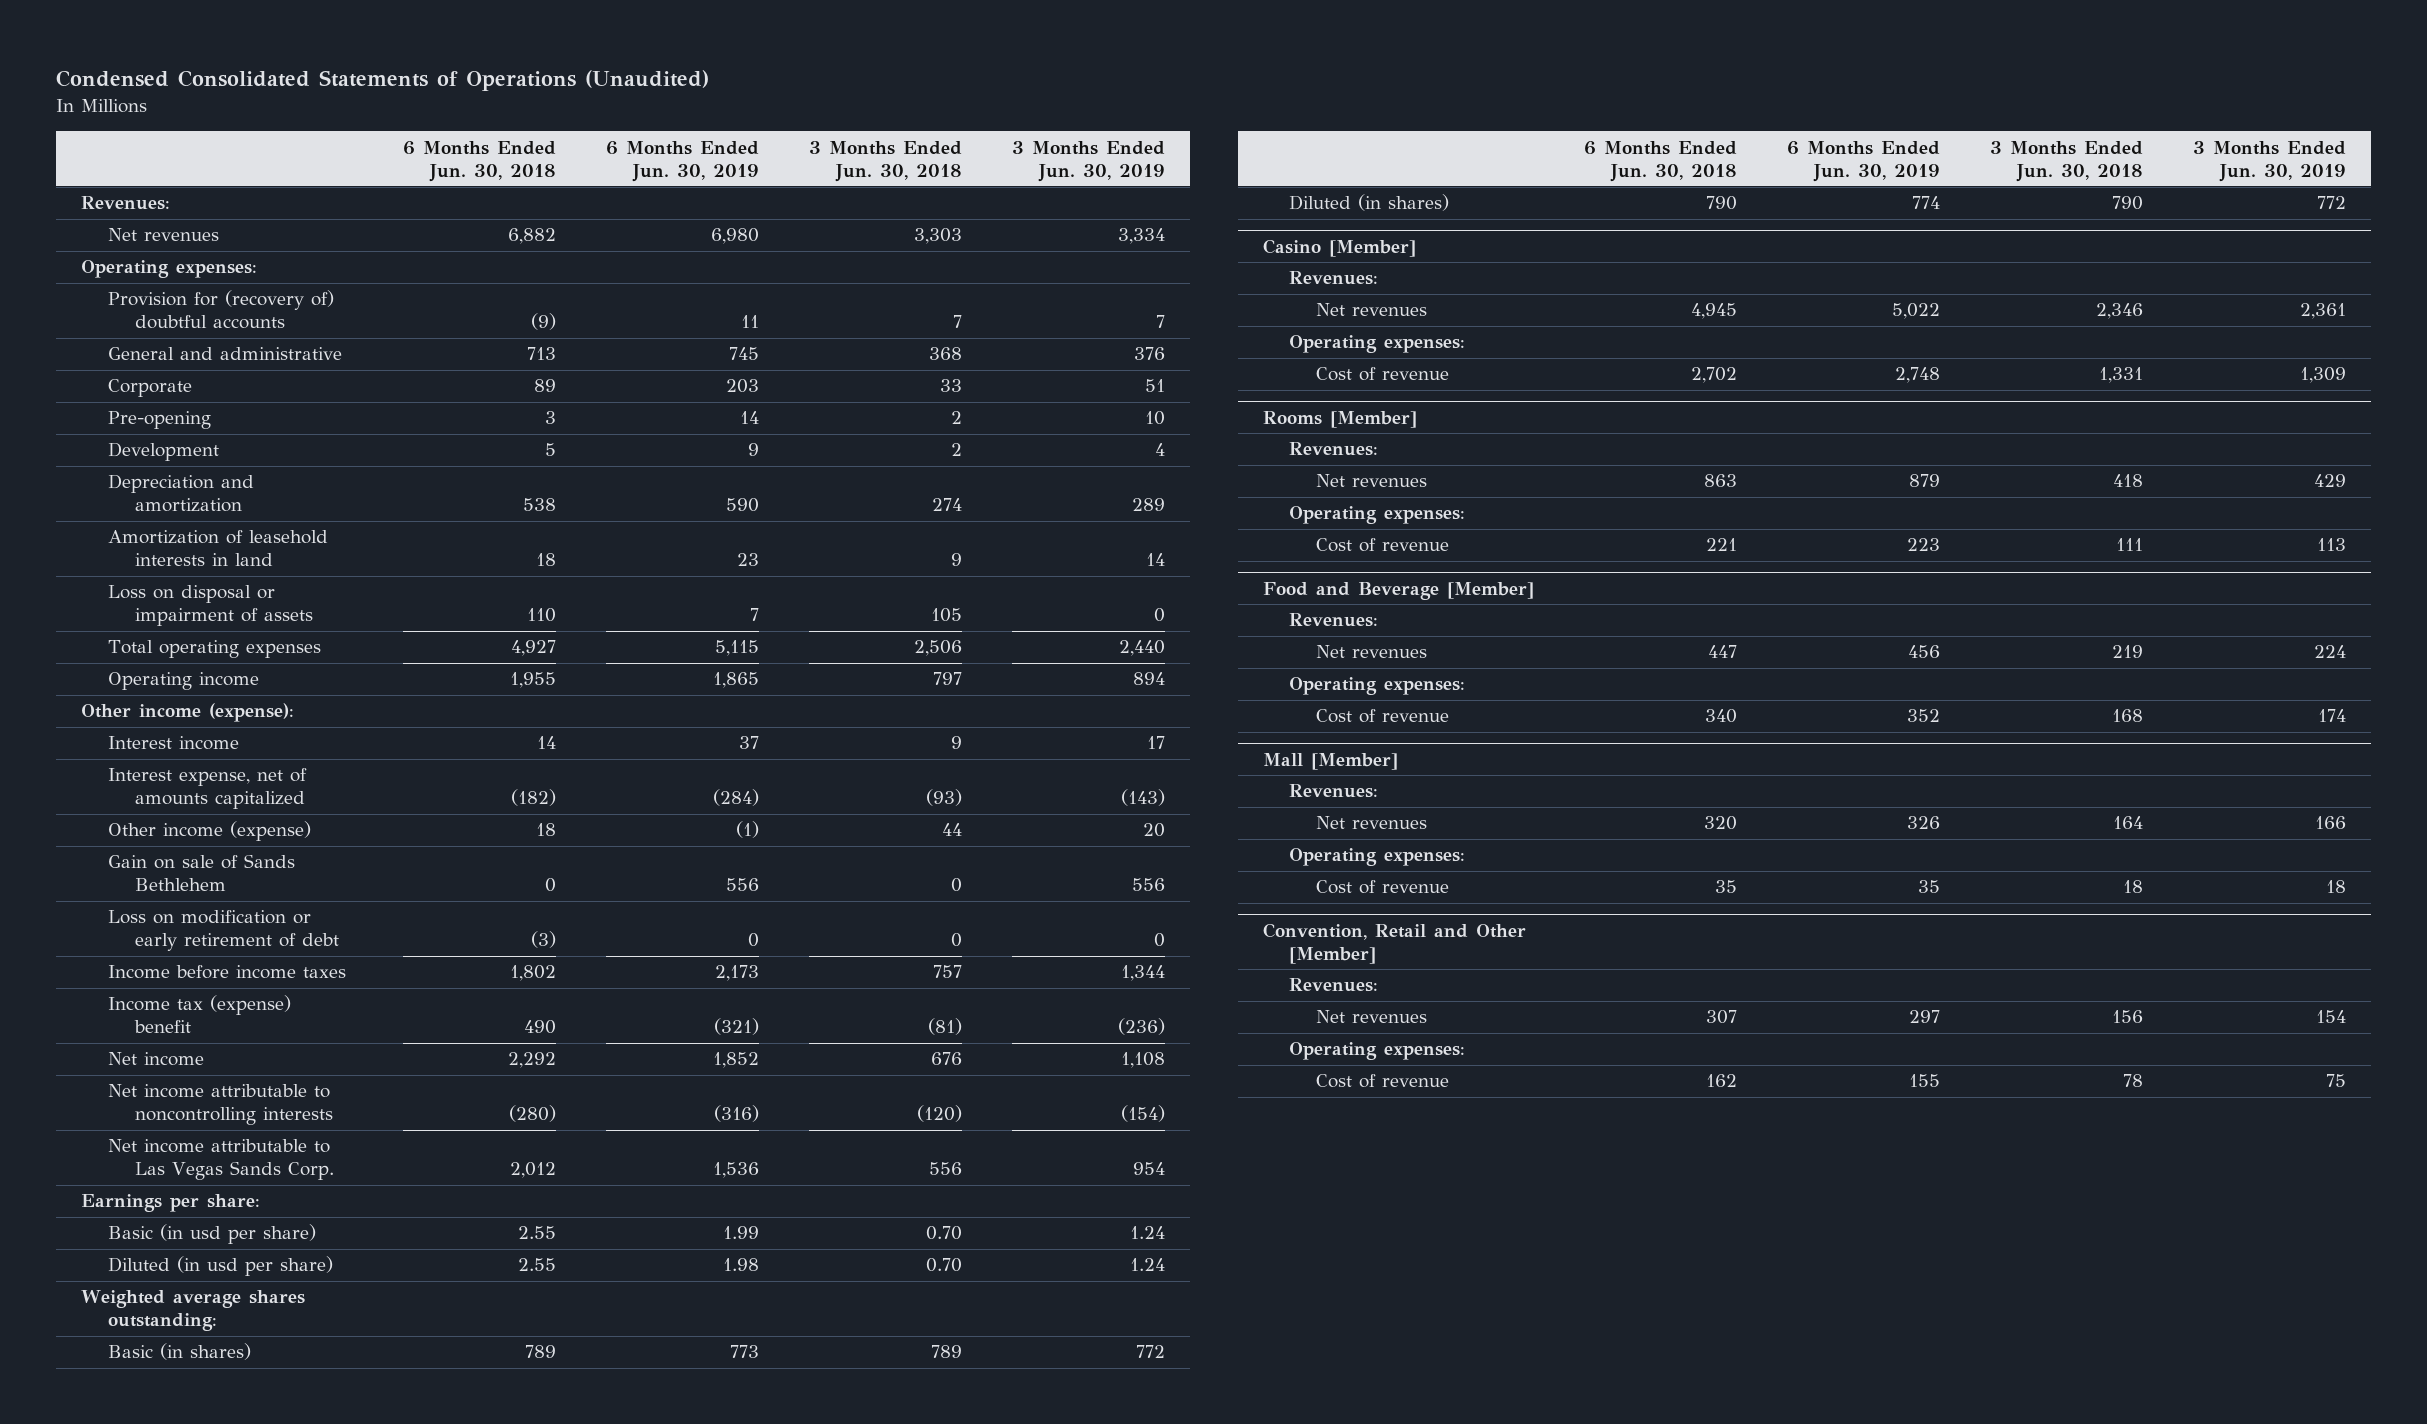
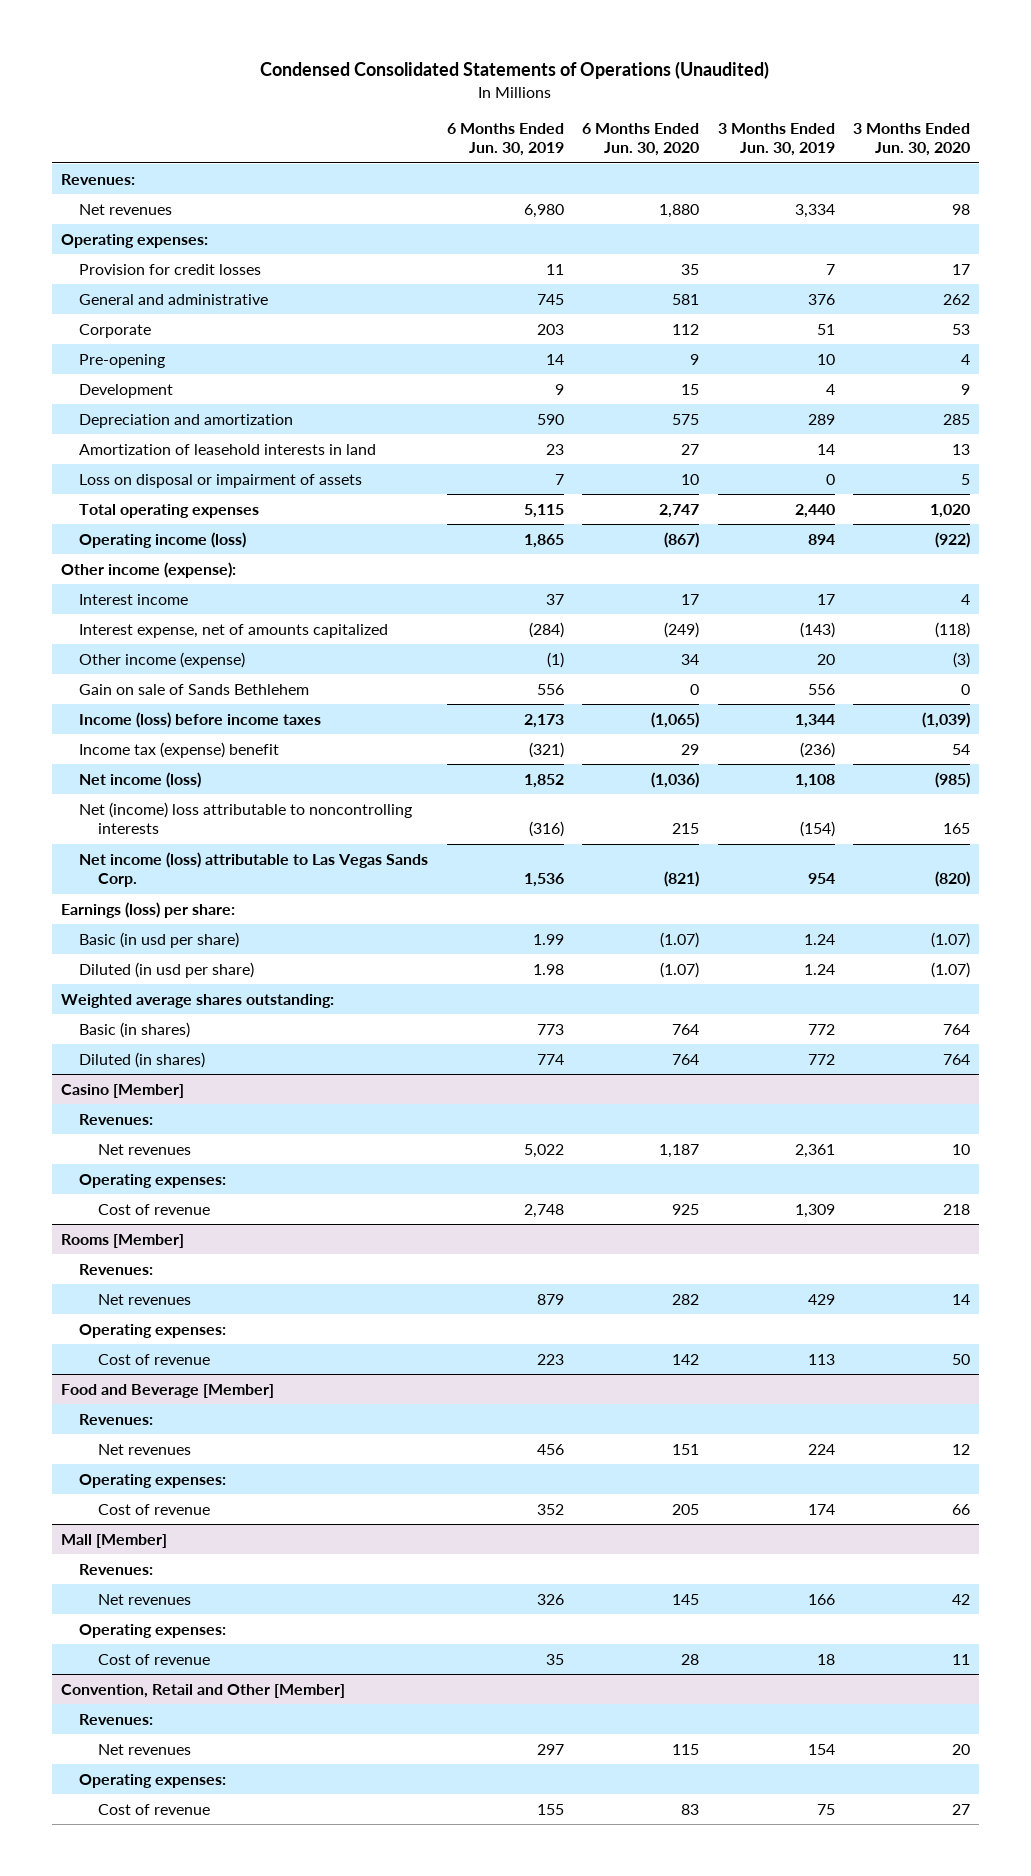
[402,140,556,182] 6 Months Ended Jun. 30, 2018 -> none
[808,140,962,182] 3 Months Ended Jun. 30, 2018 -> none
none -> [582,123,700,157] 6 Months Ended Jun. 30, 2020
none -> [852,123,970,157] 3 Months Ended Jun. 30, 2020
[108,290,335,330] Provision for (recovery of) doubtful accounts -> [79,263,262,275] Provision for credit losses
[108,672,260,691] Operating income -> [79,531,247,548] Operating income (loss)
[108,910,339,952] Loss on modification or early retirement of debt -> none
[108,965,347,980] Income before income taxes -> [79,711,322,728] Income (loss) before income taxes
[108,1052,205,1067] Net income -> [79,771,202,788] Net income (loss)
[108,1084,333,1126] Net income attributable to noncontrolling interests -> [79,801,413,835] Net (income) loss attributable to noncontrolling interests
[108,1139,334,1181] Net income attributable to Las Vegas Sands Corp. -> [79,851,429,888] Net income (loss) attributable to Las Vegas Sands Corp.
[81,1194,261,1213] Earnings per share: -> [60,901,235,918] Earnings (loss) per share:

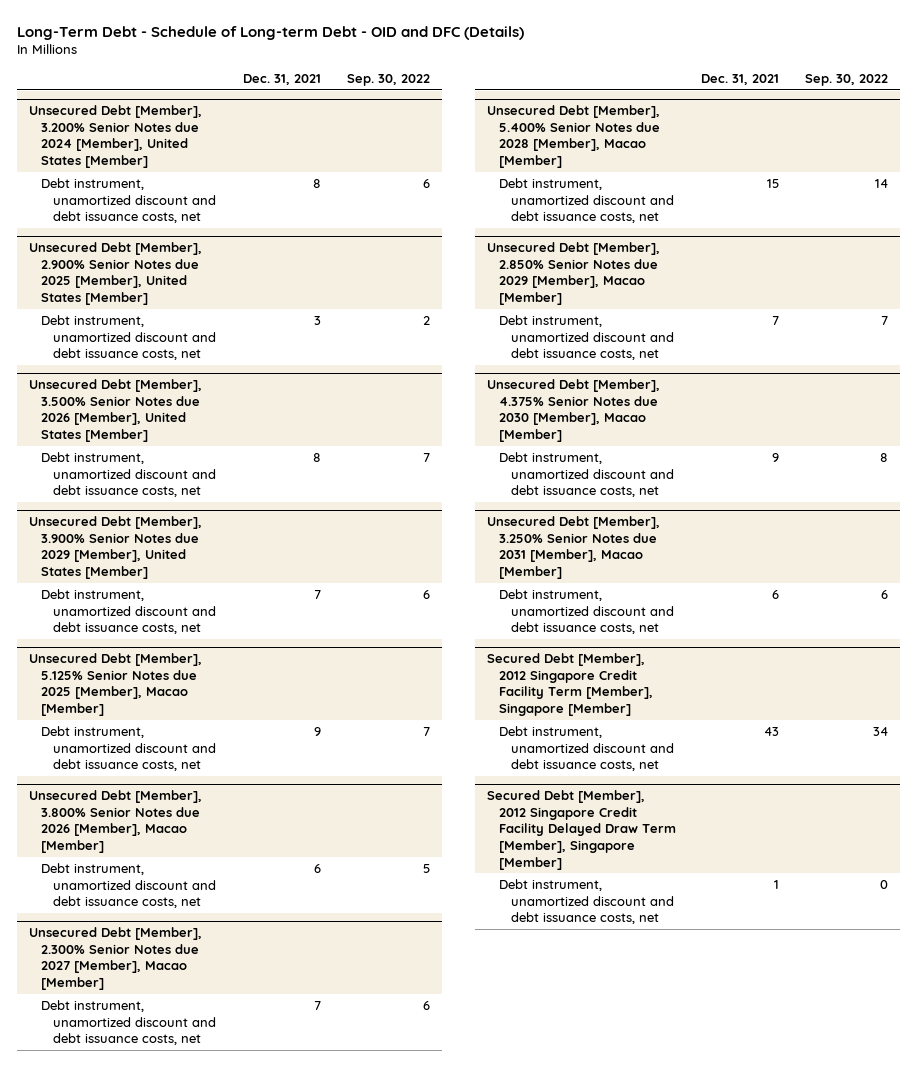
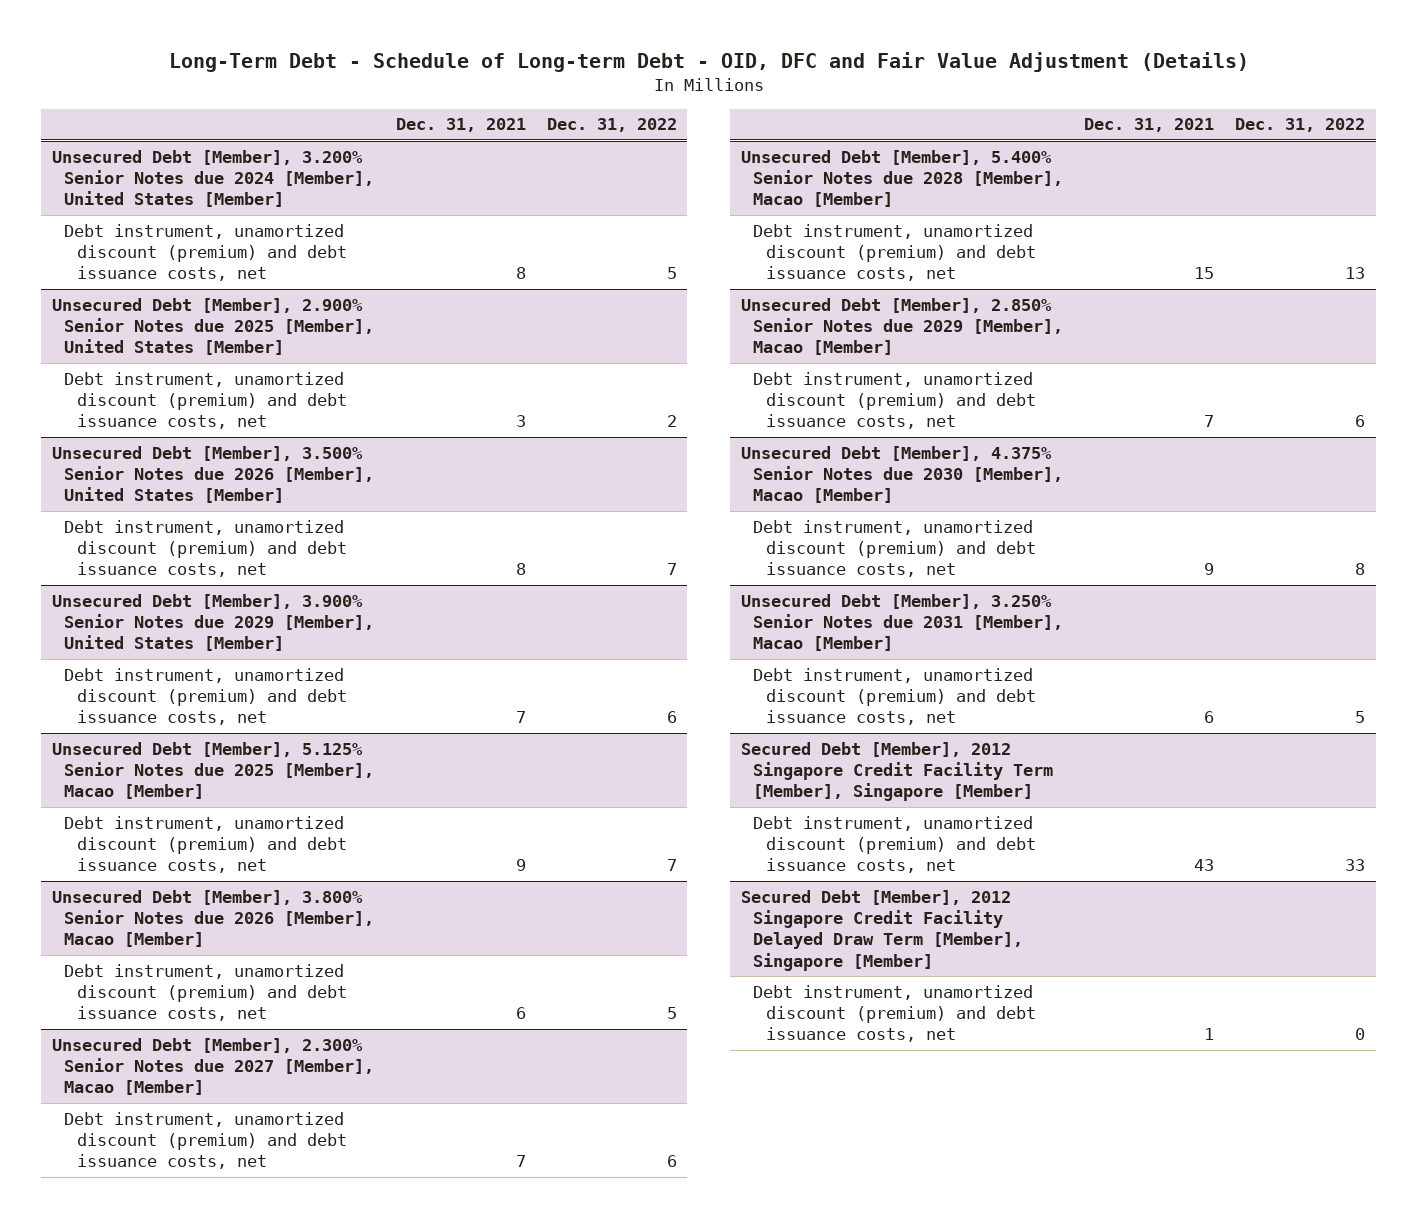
[16,25,524,40] Long-Term Debt - Schedule of Long-term Debt - OID and DFC (Details) -> [168,52,1249,73] Long-Term Debt - Schedule of Long-term Debt - OID, DFC and Fair Value Adjustment (Details)
[346,74,430,87] Sep. 30, 2022 -> none
none -> [546,118,677,133] Dec. 31, 2022
[41,177,217,224] Debt instrument, unamortized discount and debt issuance costs, net -> [64,223,348,282] Debt instrument, unamortized discount (premium) and debt issuance costs, net
[41,314,217,361] Debt instrument, unamortized discount and debt issuance costs, net -> [64,371,348,430] Debt instrument, unamortized discount (premium) and debt issuance costs, net
[41,451,217,498] Debt instrument, unamortized discount and debt issuance costs, net -> [64,519,348,578] Debt instrument, unamortized discount (premium) and debt issuance costs, net
[41,588,217,635] Debt instrument, unamortized discount and debt issuance costs, net -> [64,667,348,726] Debt instrument, unamortized discount (premium) and debt issuance costs, net
[41,725,217,772] Debt instrument, unamortized discount and debt issuance costs, net -> [64,815,348,874] Debt instrument, unamortized discount (premium) and debt issuance costs, net
[41,862,217,909] Debt instrument, unamortized discount and debt issuance costs, net -> [64,963,348,1022] Debt instrument, unamortized discount (premium) and debt issuance costs, net
[41,999,217,1046] Debt instrument, unamortized discount and debt issuance costs, net -> [64,1111,348,1170] Debt instrument, unamortized discount (premium) and debt issuance costs, net
[499,177,675,224] Debt instrument, unamortized discount and debt issuance costs, net -> [753,223,1037,282] Debt instrument, unamortized discount (premium) and debt issuance costs, net
[499,314,675,361] Debt instrument, unamortized discount and debt issuance costs, net -> [753,371,1037,430] Debt instrument, unamortized discount (premium) and debt issuance costs, net
[499,451,675,498] Debt instrument, unamortized discount and debt issuance costs, net -> [753,519,1037,578] Debt instrument, unamortized discount (premium) and debt issuance costs, net
[499,588,675,635] Debt instrument, unamortized discount and debt issuance costs, net -> [753,667,1037,726] Debt instrument, unamortized discount (premium) and debt issuance costs, net
[499,725,675,772] Debt instrument, unamortized discount and debt issuance costs, net -> [753,815,1037,874] Debt instrument, unamortized discount (premium) and debt issuance costs, net
[499,878,675,925] Debt instrument, unamortized discount and debt issuance costs, net -> [753,984,1037,1043] Debt instrument, unamortized discount (premium) and debt issuance costs, net

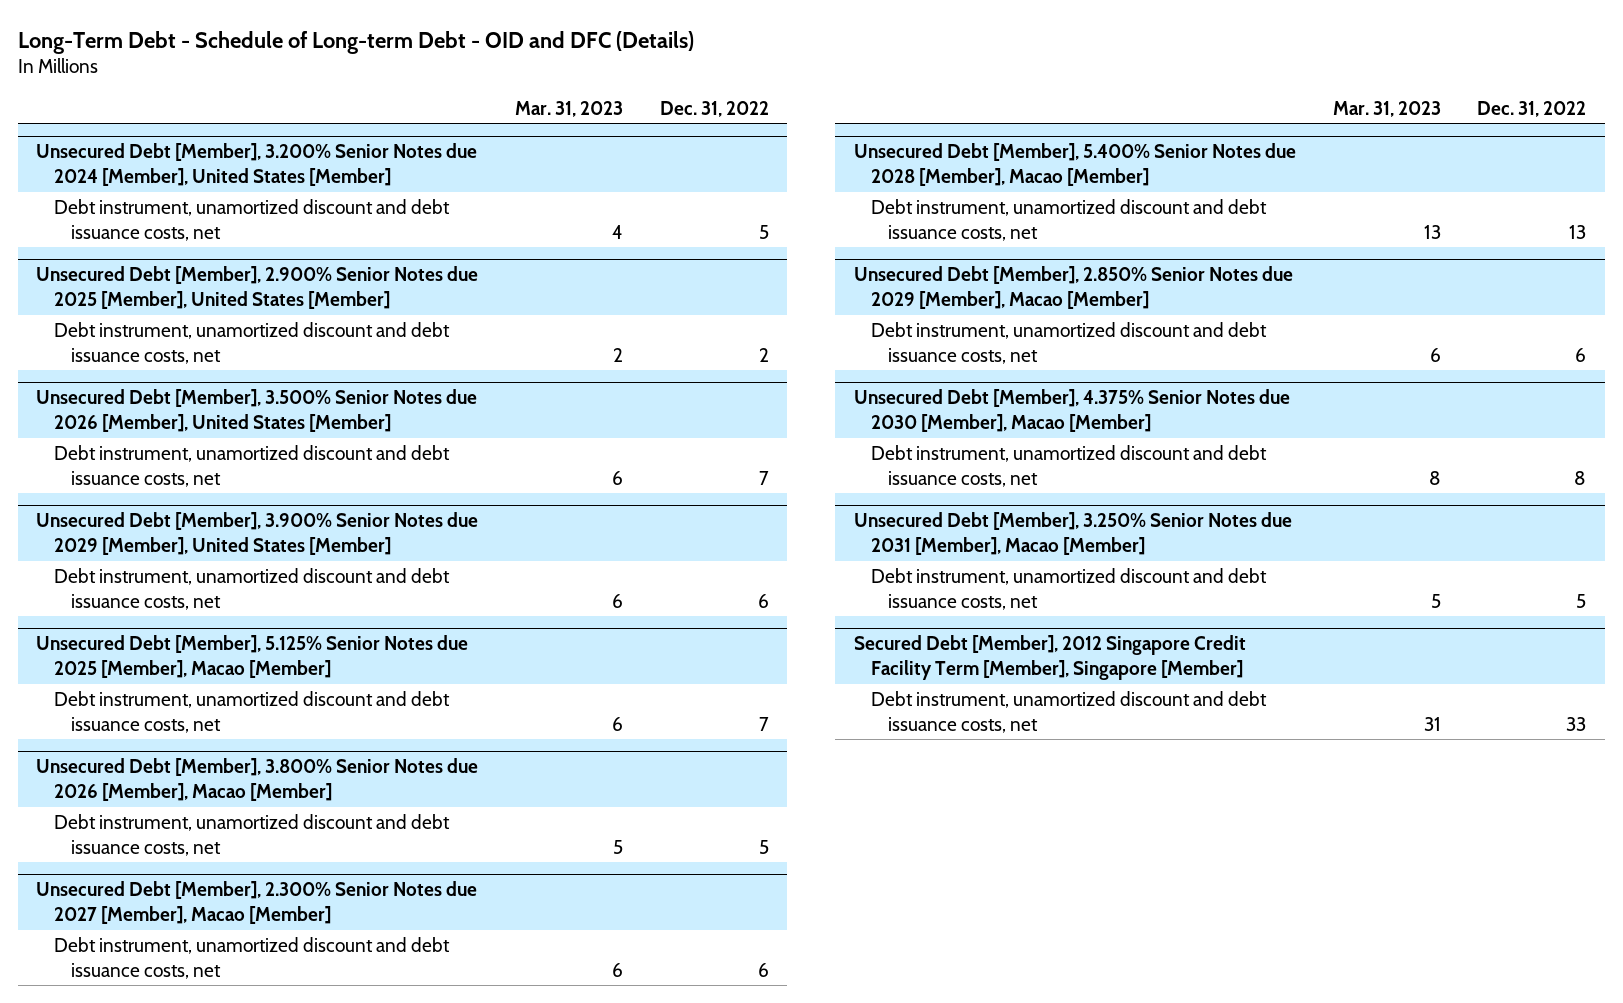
[168,52,1249,73] Long-Term Debt - Schedule of Long-term Debt - OID, DFC and Fair Value Adjustment (Details) -> [17,30,694,54] Long-Term Debt - Schedule of Long-term Debt - OID and DFC (Details)
[395,118,526,133] Dec. 31, 2021 -> none
none -> [515,100,624,117] Mar. 31, 2023
[64,223,348,282] Debt instrument, unamortized discount (premium) and debt issuance costs, net -> [53,199,450,241] Debt instrument, unamortized discount and debt issuance costs, net
[64,371,348,430] Debt instrument, unamortized discount (premium) and debt issuance costs, net -> [53,322,450,364] Debt instrument, unamortized discount and debt issuance costs, net
[64,519,348,578] Debt instrument, unamortized discount (premium) and debt issuance costs, net -> [53,445,450,487] Debt instrument, unamortized discount and debt issuance costs, net
[64,667,348,726] Debt instrument, unamortized discount (premium) and debt issuance costs, net -> [53,568,450,610] Debt instrument, unamortized discount and debt issuance costs, net
[64,815,348,874] Debt instrument, unamortized discount (premium) and debt issuance costs, net -> [53,691,450,733] Debt instrument, unamortized discount and debt issuance costs, net
[64,963,348,1022] Debt instrument, unamortized discount (premium) and debt issuance costs, net -> [53,814,450,856] Debt instrument, unamortized discount and debt issuance costs, net
[64,1111,348,1170] Debt instrument, unamortized discount (premium) and debt issuance costs, net -> [53,937,450,979] Debt instrument, unamortized discount and debt issuance costs, net
[753,223,1037,282] Debt instrument, unamortized discount (premium) and debt issuance costs, net -> [870,199,1267,241] Debt instrument, unamortized discount and debt issuance costs, net
[753,371,1037,430] Debt instrument, unamortized discount (premium) and debt issuance costs, net -> [870,322,1267,364] Debt instrument, unamortized discount and debt issuance costs, net
[753,519,1037,578] Debt instrument, unamortized discount (premium) and debt issuance costs, net -> [870,445,1267,487] Debt instrument, unamortized discount and debt issuance costs, net
[753,667,1037,726] Debt instrument, unamortized discount (premium) and debt issuance costs, net -> [870,568,1267,610] Debt instrument, unamortized discount and debt issuance costs, net
[740,889,1024,971] Secured Debt [Member], 2012 Singapore Credit Facility Delayed Draw Term [Member], Singapore [Member] -> none
[753,984,1037,1043] Debt instrument, unamortized discount (premium) and debt issuance costs, net -> none
[753,815,1037,874] Debt instrument, unamortized discount (premium) and debt issuance costs, net -> [870,691,1267,733] Debt instrument, unamortized discount and debt issuance costs, net

